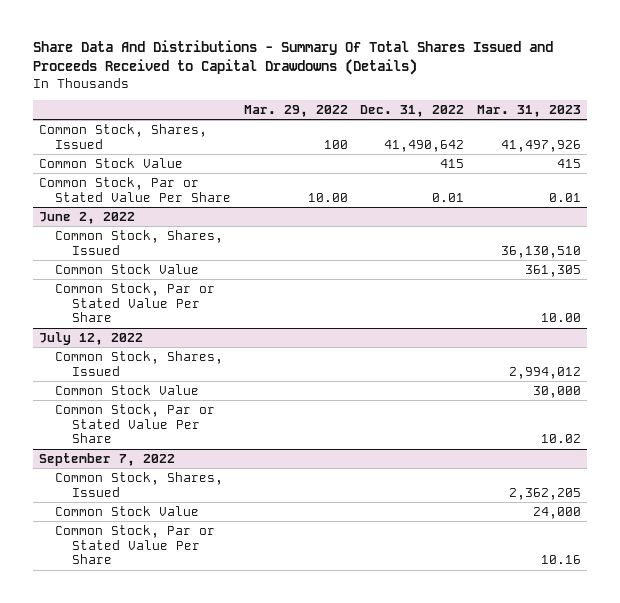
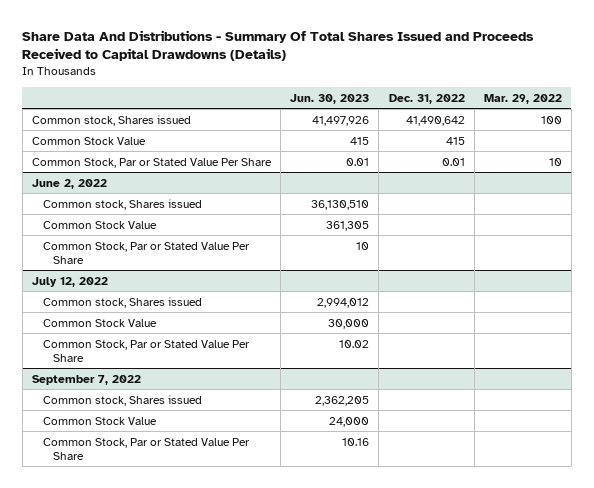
[476,105,581,118] Mar. 31, 2023 -> none
none -> [290,93,370,104] Jun. 30, 2023
[39,123,208,149] Common Stock, Shares, Issued -> [31,114,191,126] Common stock, Shares issued
[307,192,348,202] 10.00 -> [548,157,562,166] 10
[55,229,224,255] Common Stock, Shares, Issued -> [42,198,202,210] Common stock, Shares issued
[55,350,224,376] Common Stock, Shares, Issued -> [42,296,202,308] Common stock, Shares issued
[55,471,224,497] Common Stock, Shares, Issued -> [42,394,202,406] Common stock, Shares issued

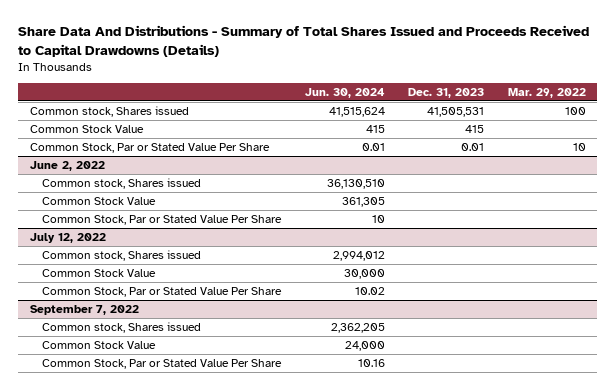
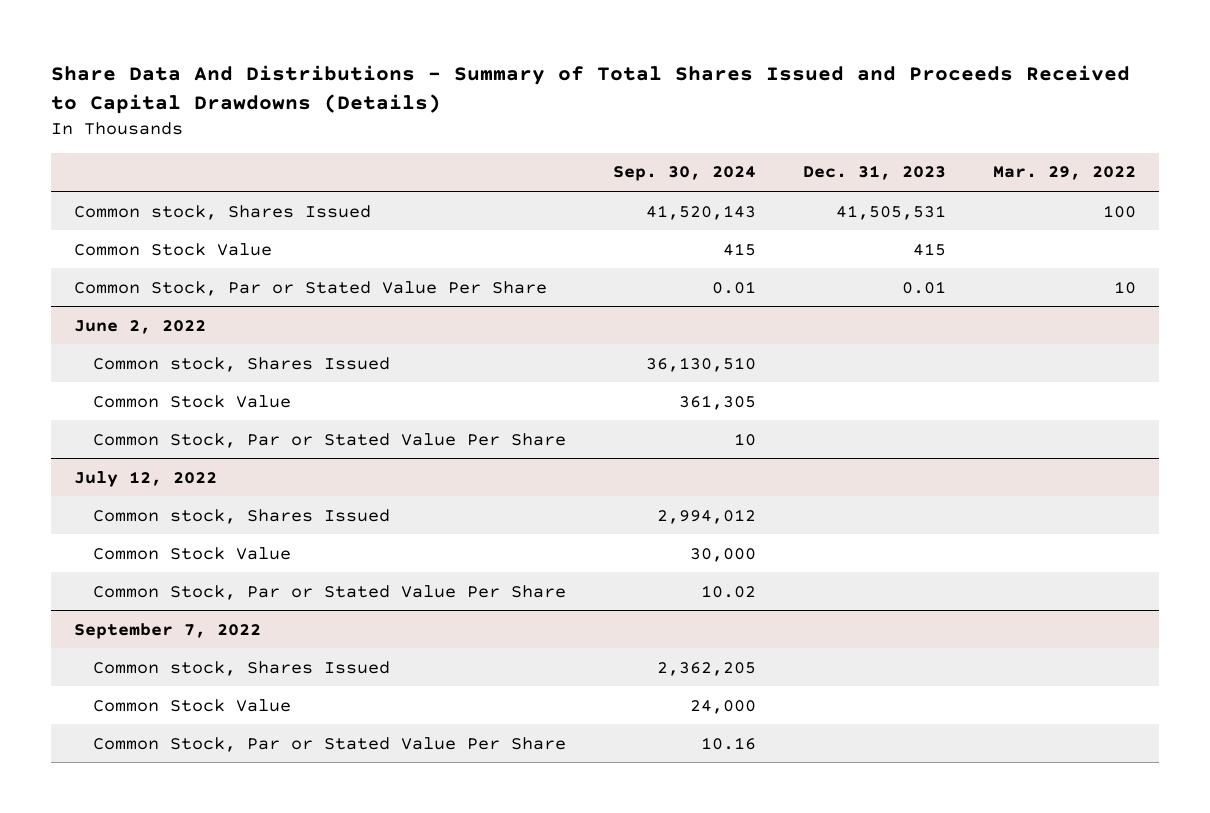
[304,87,385,98] Jun. 30, 2024 -> none
none -> [613,166,757,182] Sep. 30, 2024
[29,106,189,118] Common stock, Shares issued -> [74,204,372,220] Common stock, Shares Issued
[42,178,202,190] Common stock, Shares issued -> [93,356,391,372] Common stock, Shares Issued
[42,250,202,262] Common stock, Shares issued -> [93,508,391,524] Common stock, Shares Issued
[42,322,202,334] Common stock, Shares issued -> [93,660,391,676] Common stock, Shares Issued

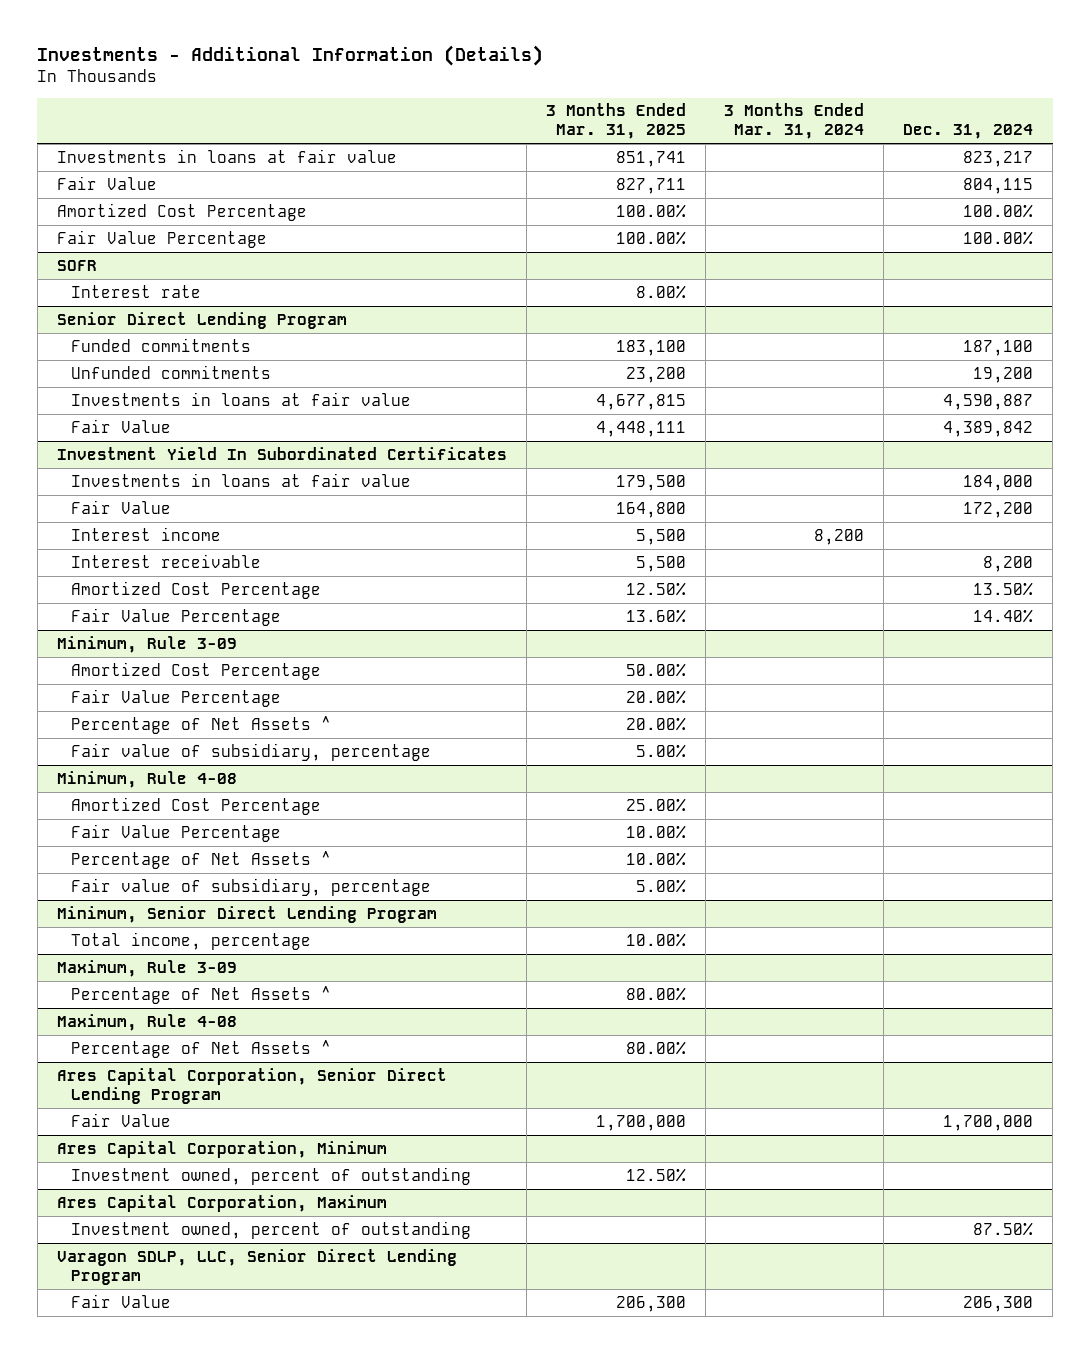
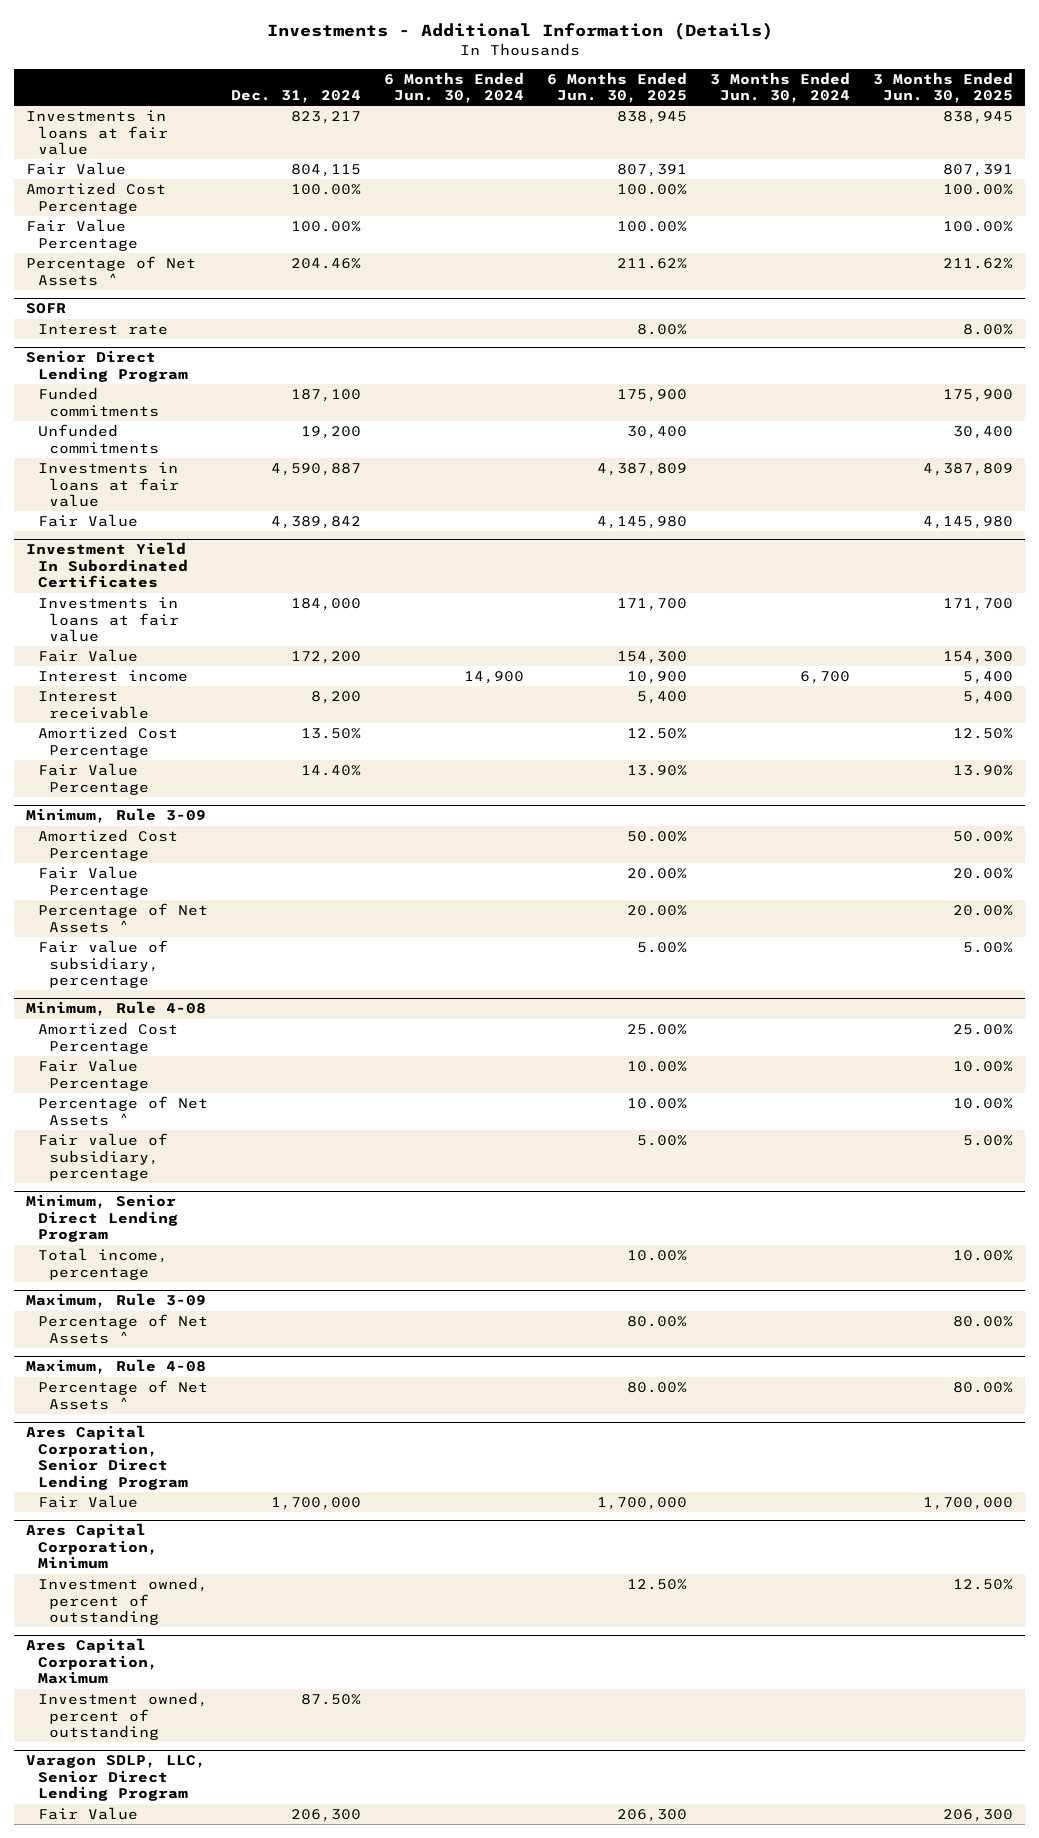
[545,103,686,140] 3 Months Ended Mar. 31, 2025 -> none
[724,103,865,140] 3 Months Ended Mar. 31, 2024 -> none
none -> [383,71,524,104] 6 Months Ended Jun. 30, 2024
none -> [546,71,687,104] 6 Months Ended Jun. 30, 2025
none -> [710,71,851,104] 3 Months Ended Jun. 30, 2024
none -> [873,71,1014,104] 3 Months Ended Jun. 30, 2025
none -> [26,255,197,286] Percentage of Net Assets ^

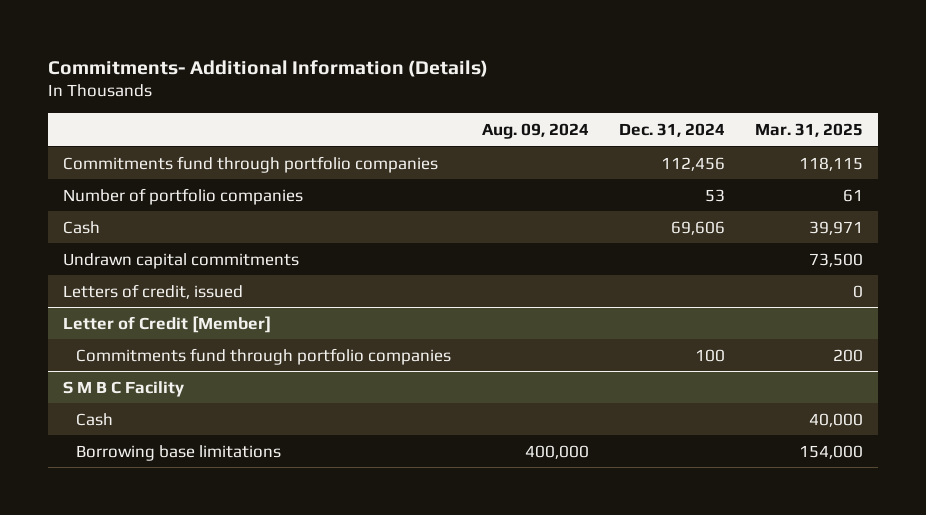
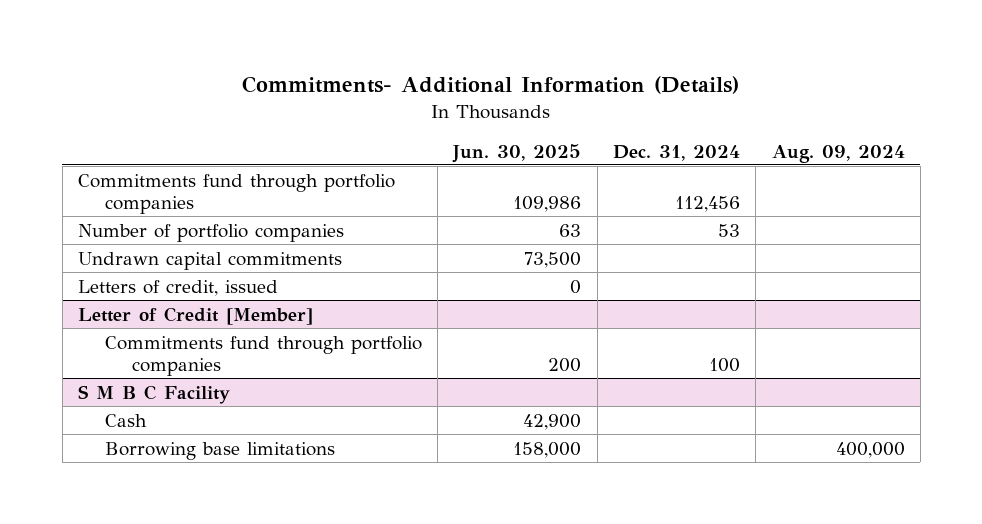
[754,122,863,137] Mar. 31, 2025 -> none
none -> [452,143,582,163] Jun. 30, 2025
[62,220,100,234] Cash -> none

